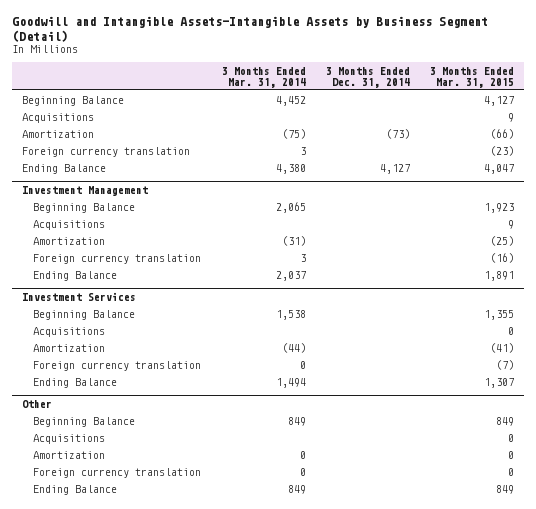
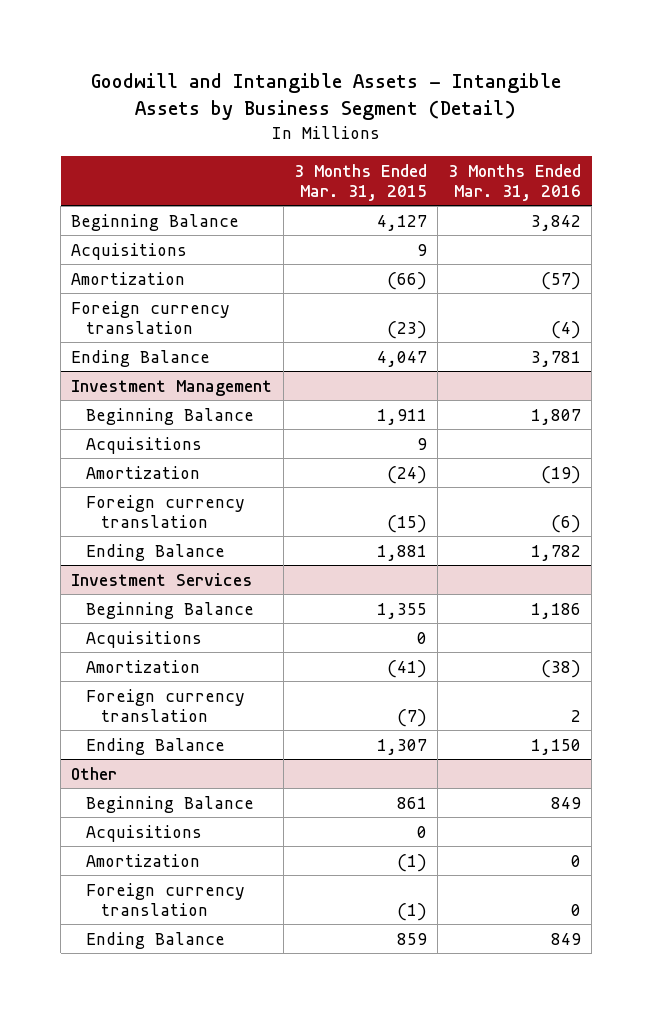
[11,16,488,42] Goodwill and Intangible Assets-Intangible Assets by Business Segment (Detail) -> [91,72,562,121] Goodwill and Intangible Assets - Intangible Assets by Business Segment (Detail)
[221,66,306,88] 3 Months Ended Mar. 31, 2014 -> none
[325,66,410,88] 3 Months Ended Dec. 31, 2014 -> none
none -> [448,163,582,201] 3 Months Ended Mar. 31, 2016
[484,202,515,213] 1,923 -> [376,408,427,425] 1,911
[490,235,515,246] (25) -> [386,465,427,484] (24)
[490,252,515,263] (16) -> [386,514,427,533] (15)
[484,270,515,281] 1,891 -> [376,544,427,561] 1,881
[496,416,515,426] 849 -> [396,796,427,809] 861
[508,450,515,459] 0 -> [396,853,427,872] (1)
[508,467,515,476] 0 -> [396,902,427,921] (1)
[496,484,515,494] 849 -> [396,932,427,945] 859

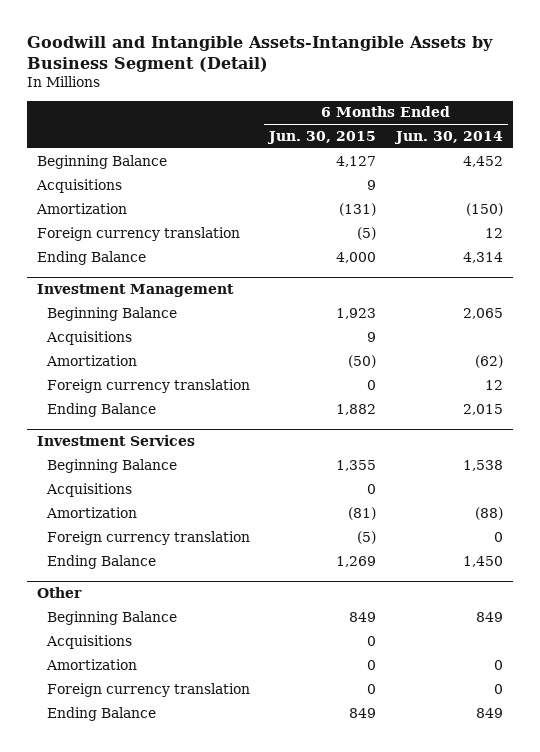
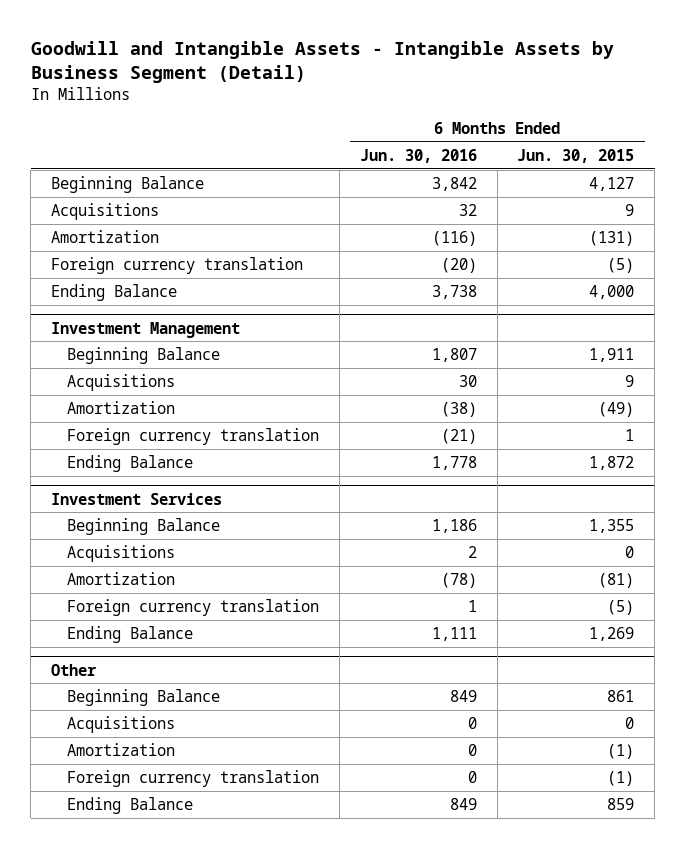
[26,35,493,72] Goodwill and Intangible Assets-Intangible Assets by Business Segment (Detail) -> [30,40,614,83] Goodwill and Intangible Assets - Intangible Assets by Business Segment (Detail)
[393,131,503,145] Jun. 30, 2014 -> none
none -> [359,148,477,163] Jun. 30, 2016
[336,307,377,319] 1,923 -> [589,347,635,362] 1,911
[348,354,377,368] (50) -> [598,401,635,417] (49)
[367,379,377,390] 0 -> [625,428,635,441] 1
[336,403,377,415] 1,882 -> [589,455,635,470] 1,872
[349,611,377,622] 849 -> [607,689,635,702] 861
[367,659,377,670] 0 -> [607,743,635,759] (1)
[367,683,377,694] 0 -> [607,770,635,786] (1)
[349,707,377,718] 849 -> [607,797,635,810] 859

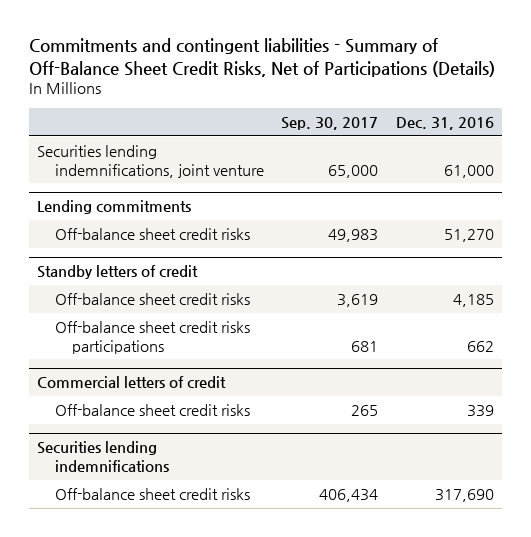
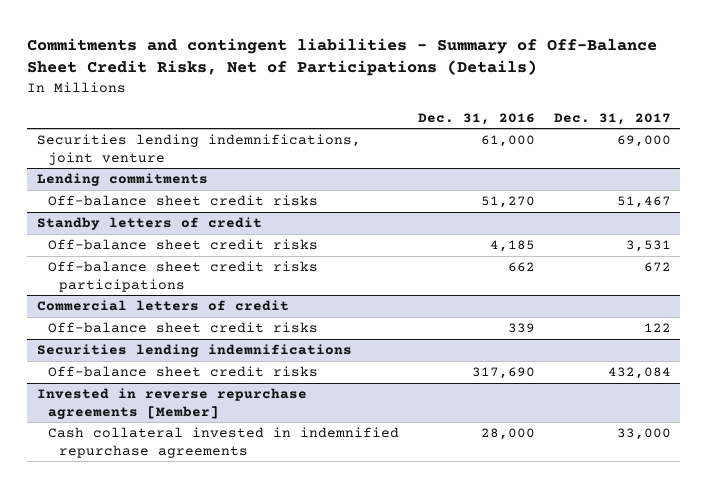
[281,117,379,131] Sep. 30, 2017 -> none
none -> [553,112,671,125] Dec. 31, 2017
none -> [36,388,307,419] Invested in reverse repurchase agreements [Member]
none -> [47,427,399,458] Cash collateral invested in indemnified repurchase agreements

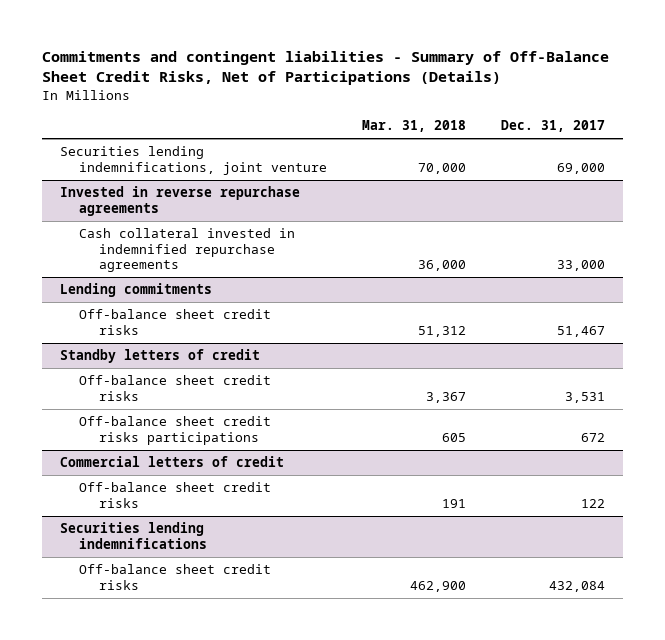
[417,112,535,125] Dec. 31, 2016 -> none
none -> [362,120,467,133] Mar. 31, 2018
none -> [59,186,300,216] Invested in reverse repurchase agreements
none -> [79,228,296,272] Cash collateral invested in indemnified repurchase agreements
[36,388,307,419] Invested in reverse repurchase agreements [Member] -> none
[47,427,399,458] Cash collateral invested in indemnified repurchase agreements -> none

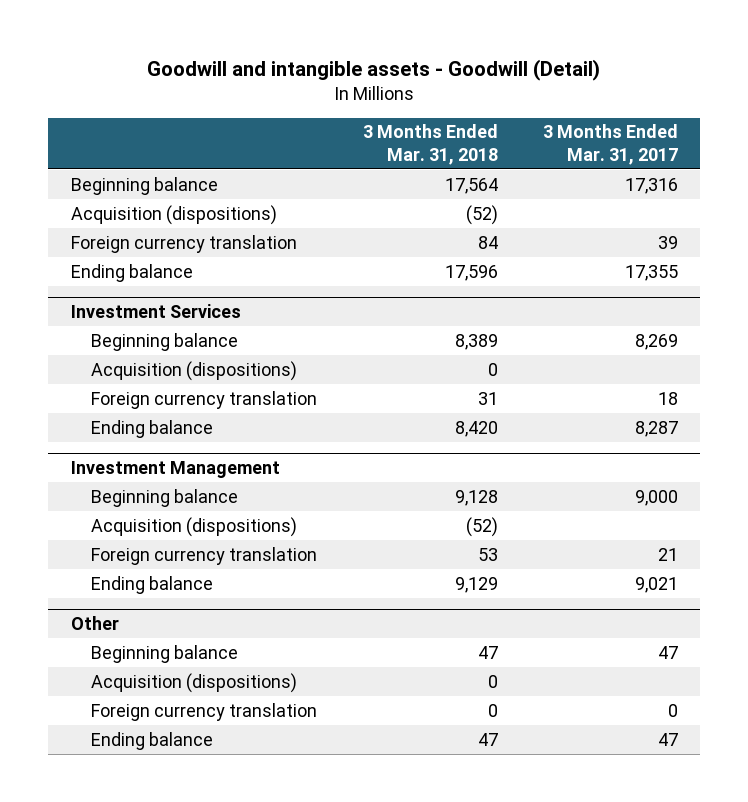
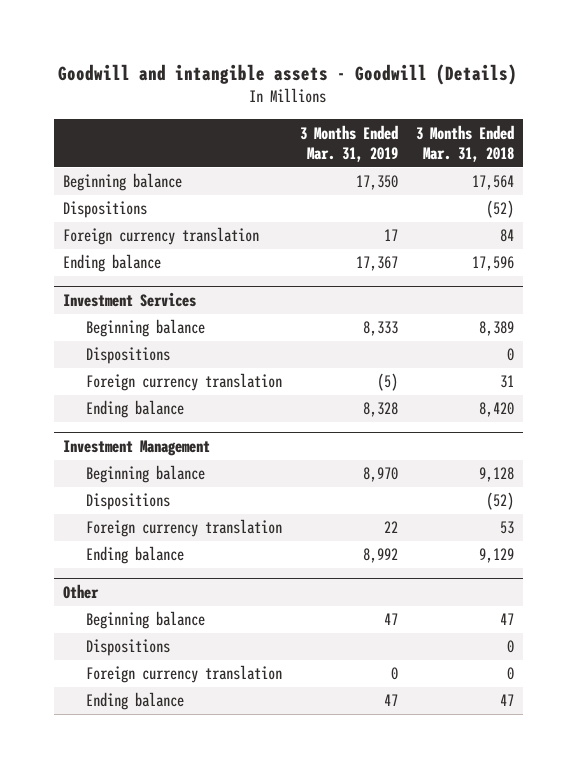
[147,58,601,81] Goodwill and intangible assets - Goodwill (Detail) -> [58,63,518,85] Goodwill and intangible assets - Goodwill (Details)
[542,124,678,165] 3 Months Ended Mar. 31, 2017 -> none
none -> [299,124,398,163] 3 Months Ended Mar. 31, 2019
[70,204,277,225] Acquisition (dispositions) -> [62,201,147,219] Dispositions
[91,360,298,381] Acquisition (dispositions) -> [86,347,171,365] Dispositions
[91,516,298,537] Acquisition (dispositions) -> [86,493,171,511] Dispositions
[91,672,298,693] Acquisition (dispositions) -> [86,639,171,657] Dispositions

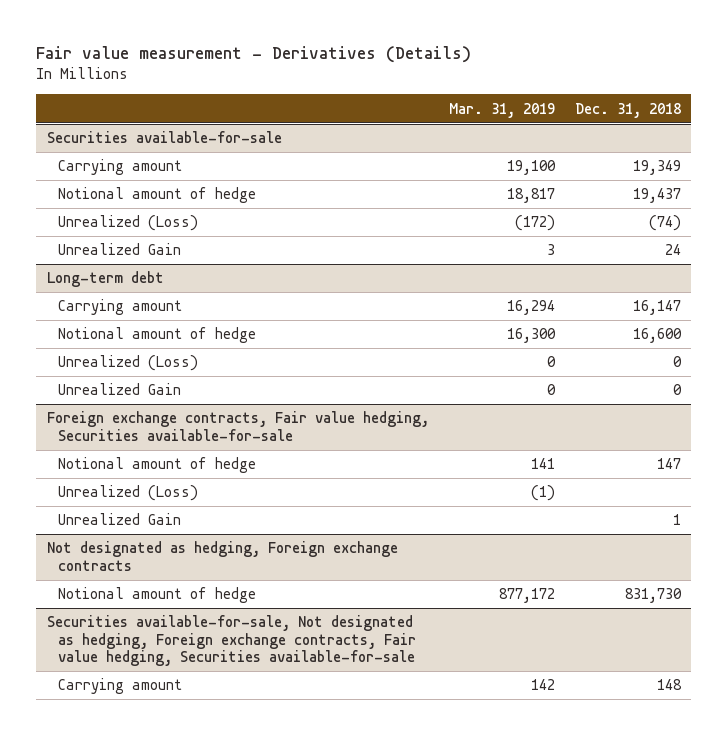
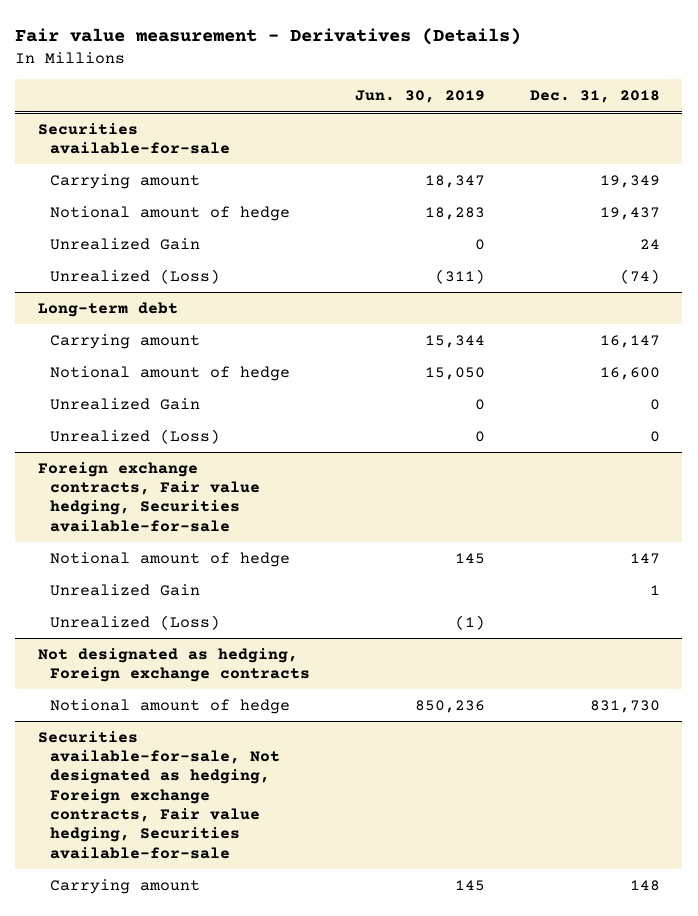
[448,102,555,118] Mar. 31, 2019 -> none
none -> [354,90,485,104] Jun. 30, 2019
[57,215,198,232] Unrealized (Loss) -> [50,268,221,284] Unrealized (Loss)
[57,355,198,372] Unrealized (Loss) -> [50,428,221,444] Unrealized (Loss)
[57,485,198,502] Unrealized (Loss) -> [50,614,221,630] Unrealized (Loss)

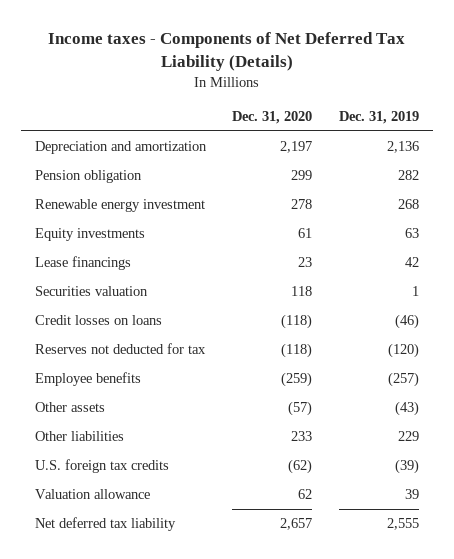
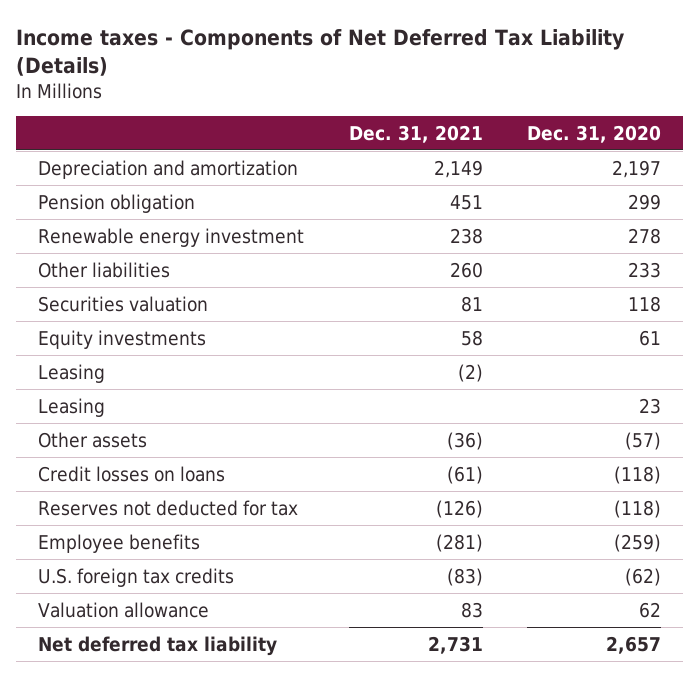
[339,111,420,125] Dec. 31, 2019 -> none
none -> [348,124,483,143] Dec. 31, 2021
[34,256,131,271] Lease financings -> none
[34,431,124,442] Other liabilities -> [38,261,171,278] Other liabilities
[34,228,145,242] Equity investments -> [38,329,207,349] Equity investments
none -> [38,363,106,383] Leasing
none -> [38,397,106,417] Leasing
[34,402,105,413] Other assets -> [38,431,148,448] Other assets

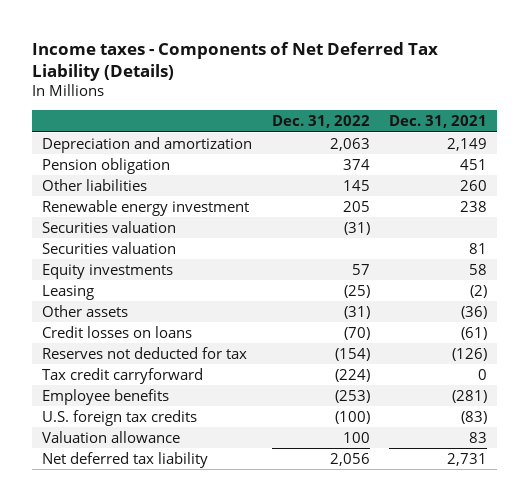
[527,124,662,143] Dec. 31, 2020 -> none
none -> [271,115,370,129] Dec. 31, 2022
[38,227,305,247] Renewable energy investment -> [42,199,250,216] Renewable energy investment
none -> [42,220,177,233] Securities valuation
[38,397,106,417] Leasing -> none
none -> [42,367,204,384] Tax credit carryforward

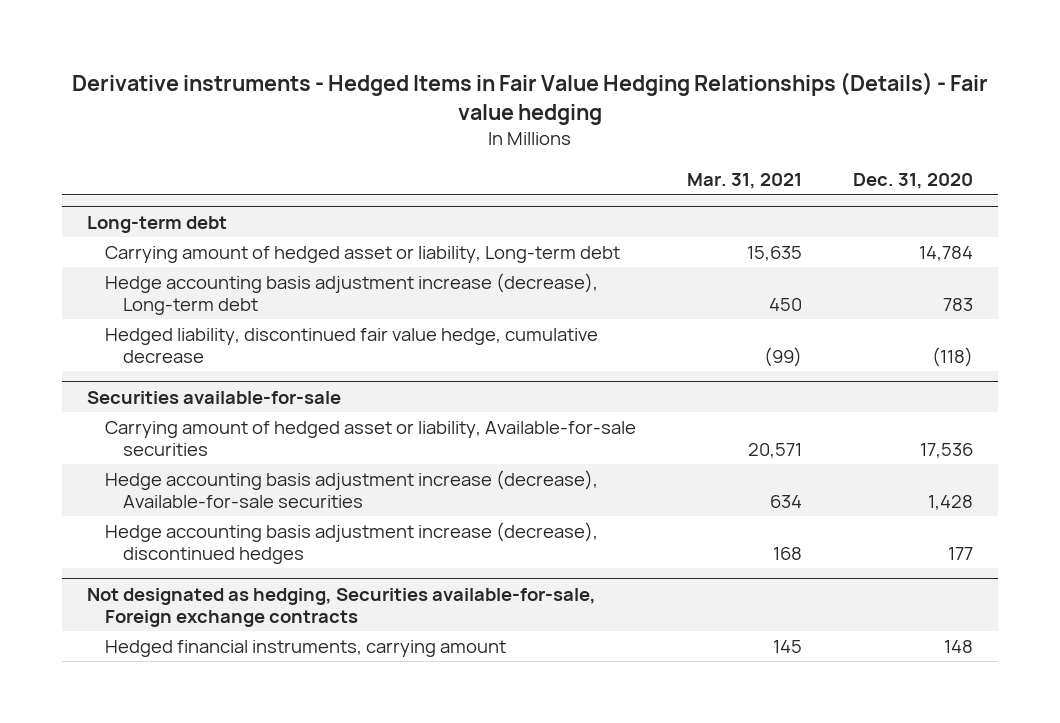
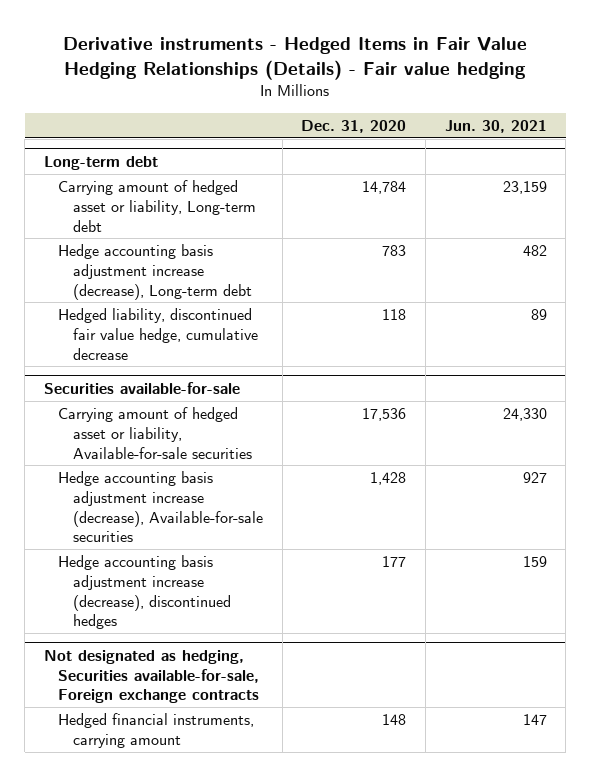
[687,173,803,190] Mar. 31, 2021 -> none
none -> [444,119,547,133] Jun. 30, 2021
[932,346,974,367] (118) -> [382,309,407,321] 118

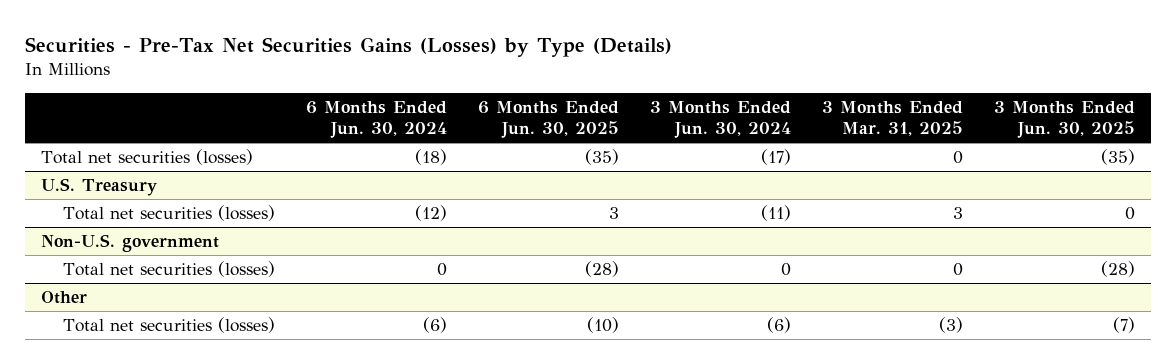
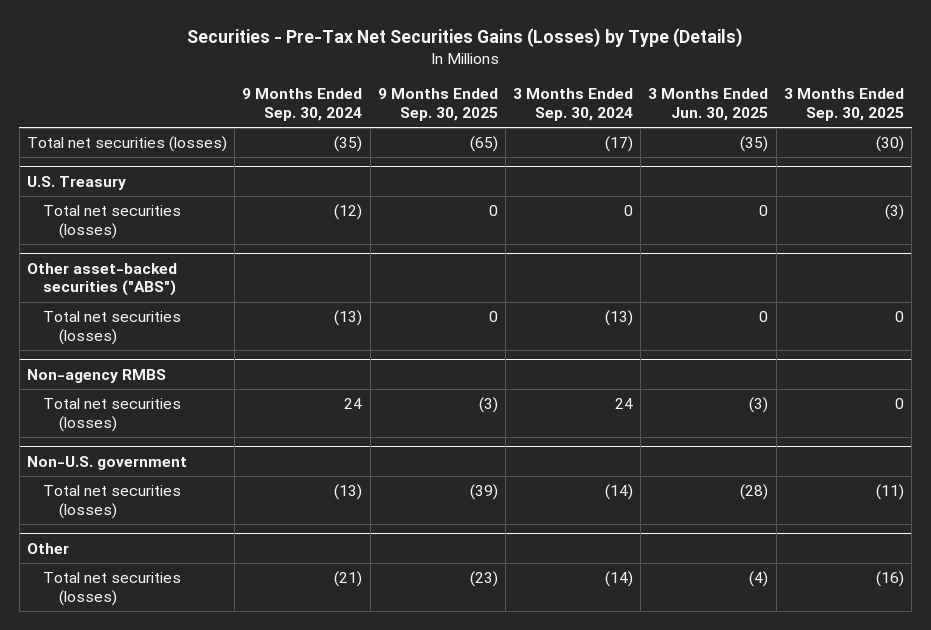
[306,100,448,139] 6 Months Ended Jun. 30, 2024 -> none
[478,100,620,139] 6 Months Ended Jun. 30, 2025 -> none
[650,100,792,139] 3 Months Ended Jun. 30, 2024 -> none
[822,100,964,137] 3 Months Ended Mar. 31, 2025 -> none
none -> [242,88,363,121] 9 Months Ended Sep. 30, 2024
none -> [377,88,498,121] 9 Months Ended Sep. 30, 2025
none -> [513,88,634,121] 3 Months Ended Sep. 30, 2024
none -> [783,88,904,121] 3 Months Ended Sep. 30, 2025
none -> [26,262,177,297] Other asset-backed securities ("ABS")
none -> [42,311,181,345] Total net securities (losses)
none -> [26,368,166,383] Non-agency RMBS
none -> [42,398,181,432] Total net securities (losses)
[1113,317,1136,334] (7) -> [749,571,769,588] (4)

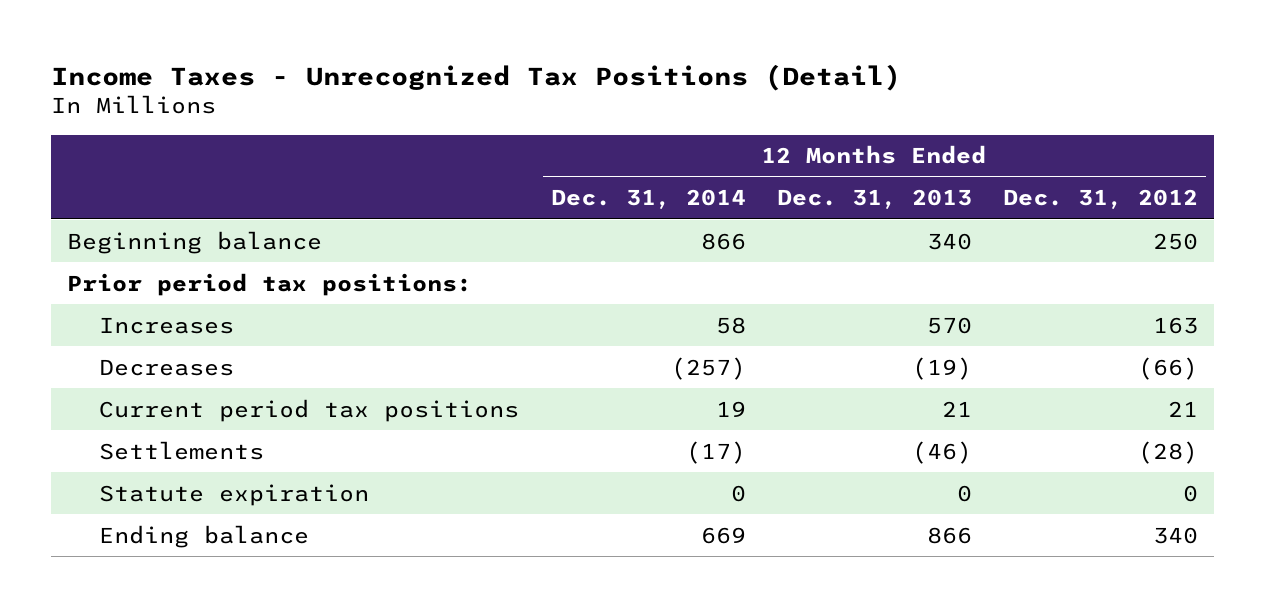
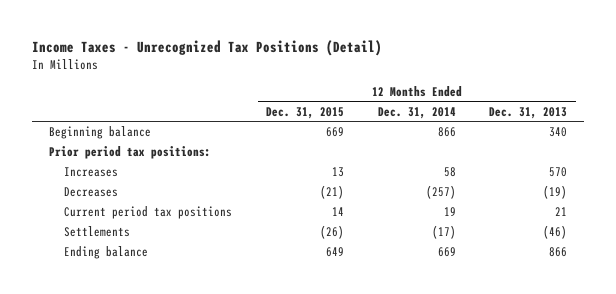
[1003,189,1199,210] Dec. 31, 2012 -> none
none -> [266,106,345,119] Dec. 31, 2015
[99,483,370,506] Statute expiration -> none

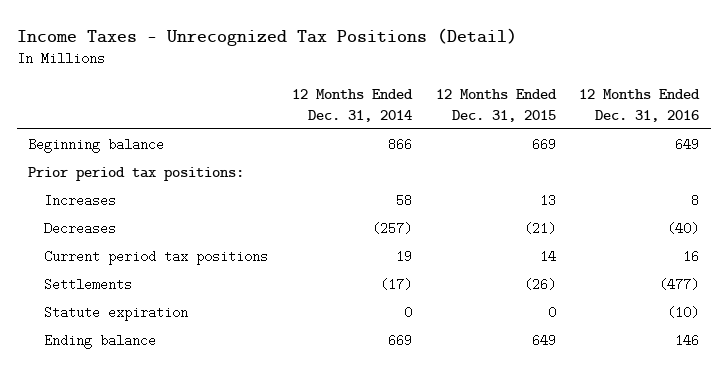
[489,106,568,119] Dec. 31, 2013 -> none
none -> [579,88,701,122] 12 Months Ended Dec. 31, 2016
none -> [43,306,188,322] Statute expiration

